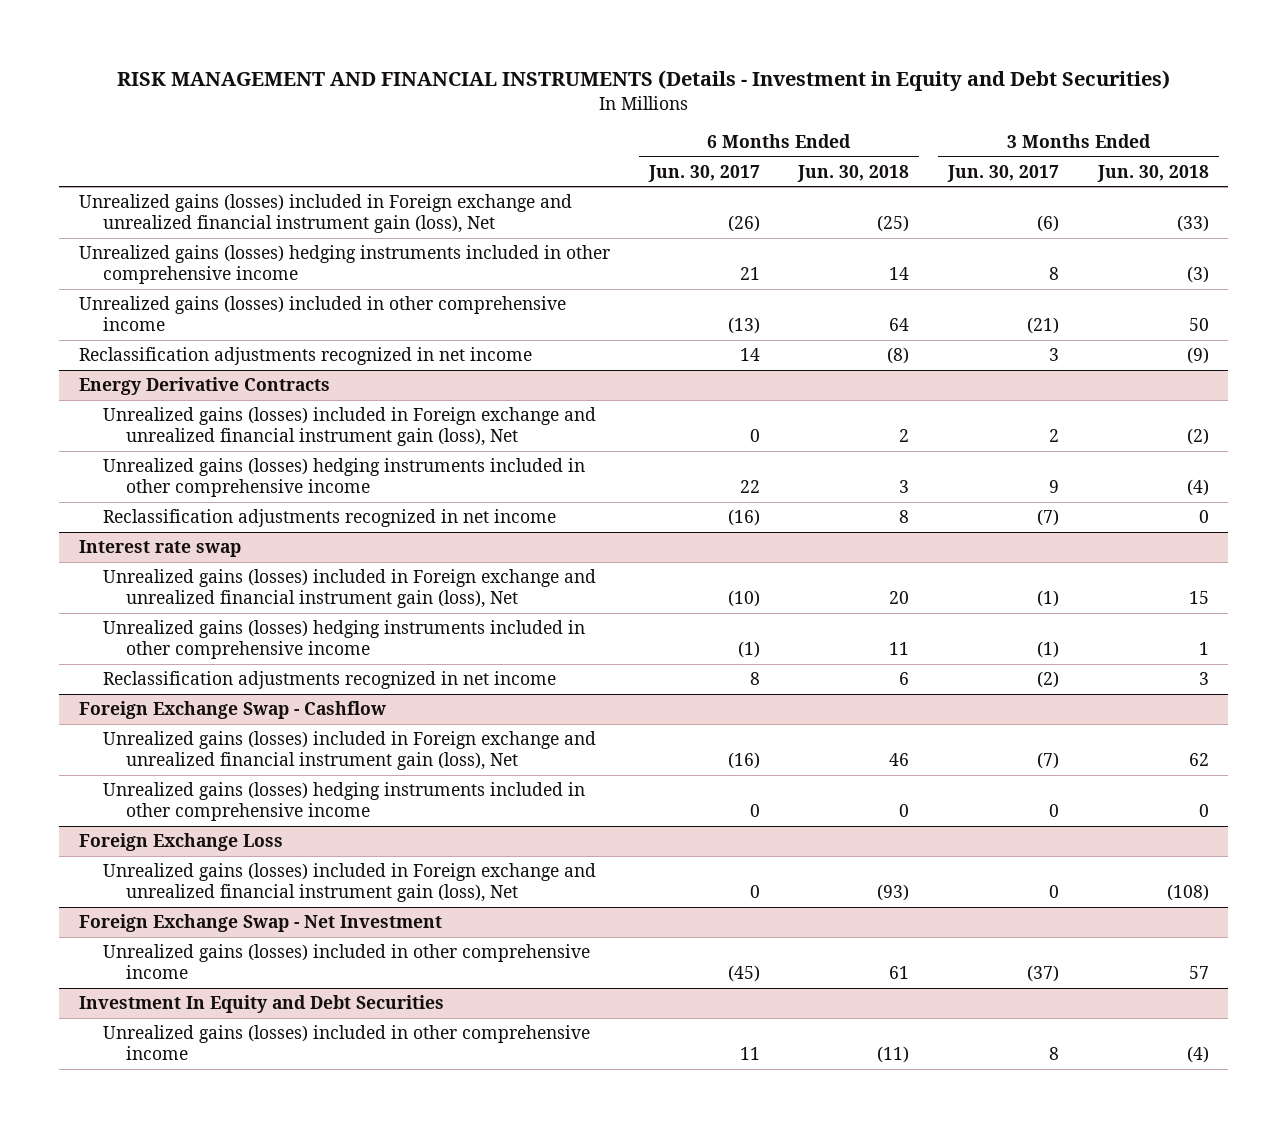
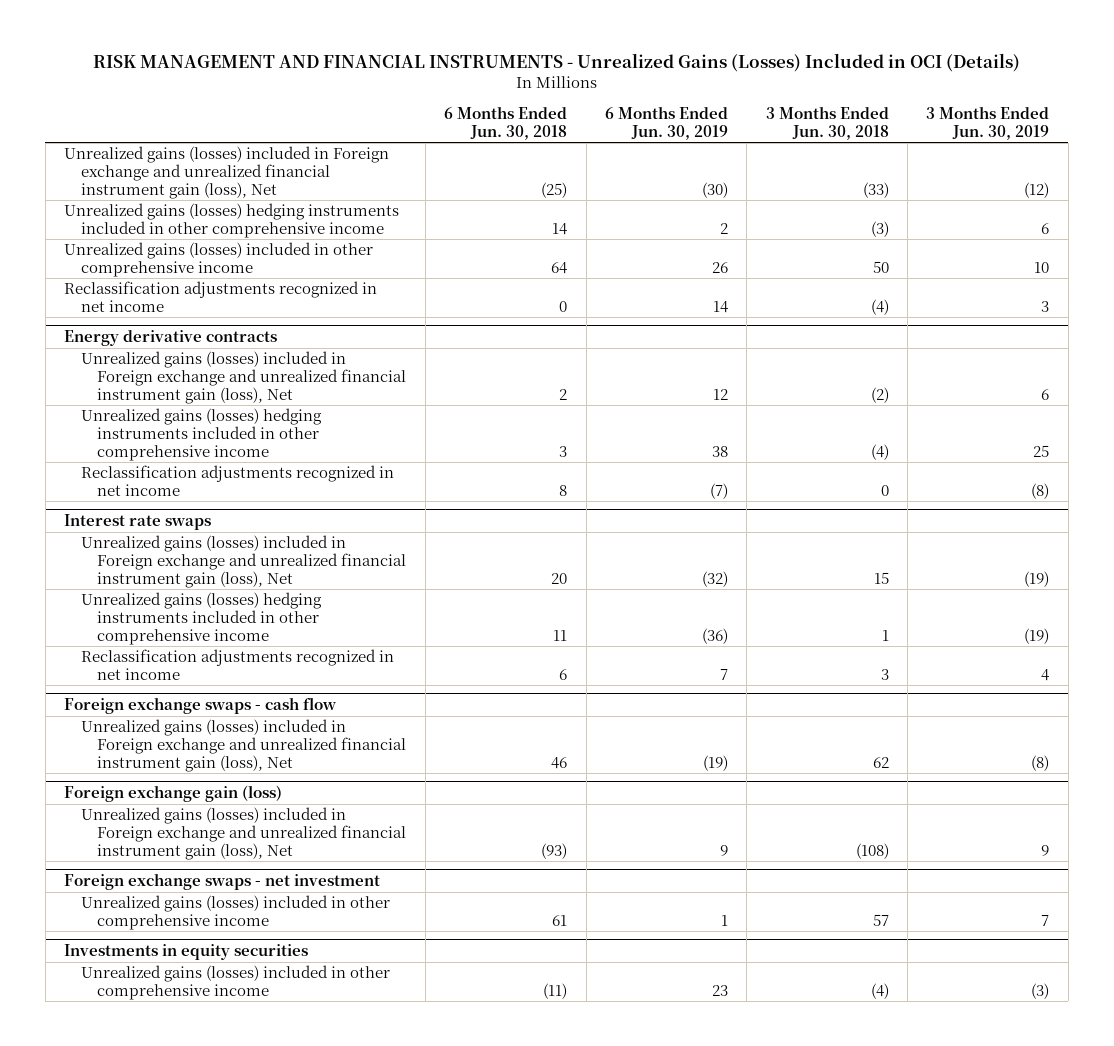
[116,70,1170,92] RISK MANAGEMENT AND FINANCIAL INSTRUMENTS (Details - Investment in Equity and Debt Securities) -> [92,53,1020,73] RISK MANAGEMENT AND FINANCIAL INSTRUMENTS - Unrealized Gains (Losses) Included in OCI (Details)
[647,164,760,182] Jun. 30, 2017 -> none
[947,164,1060,182] Jun. 30, 2017 -> none
none -> [604,106,728,140] 6 Months Ended Jun. 30, 2019
none -> [926,106,1050,140] 3 Months Ended Jun. 30, 2019
[887,347,910,365] (8) -> [559,300,568,312] 0
[1186,347,1209,365] (9) -> [870,298,889,315] (4)
[78,377,330,396] Energy Derivative Contracts -> [64,330,278,347] Energy derivative contracts
[78,540,241,558] Interest rate swap -> [64,514,212,531] Interest rate swaps
[78,701,386,720] Foreign Exchange Swap - Cashflow -> [64,697,338,715] Foreign exchange swaps - cash flow
[102,782,585,822] Unrealized gains (losses) hedging instruments included in other comprehensive income -> none
[78,833,283,852] Foreign Exchange Loss -> [64,785,283,803] Foreign exchange gain (loss)
[78,914,442,933] Foreign Exchange Swap - Net Investment -> [64,873,381,891] Foreign exchange swaps - net investment
[78,995,444,1014] Investment In Equity and Debt Securities -> [64,944,309,961] Investments in equity securities

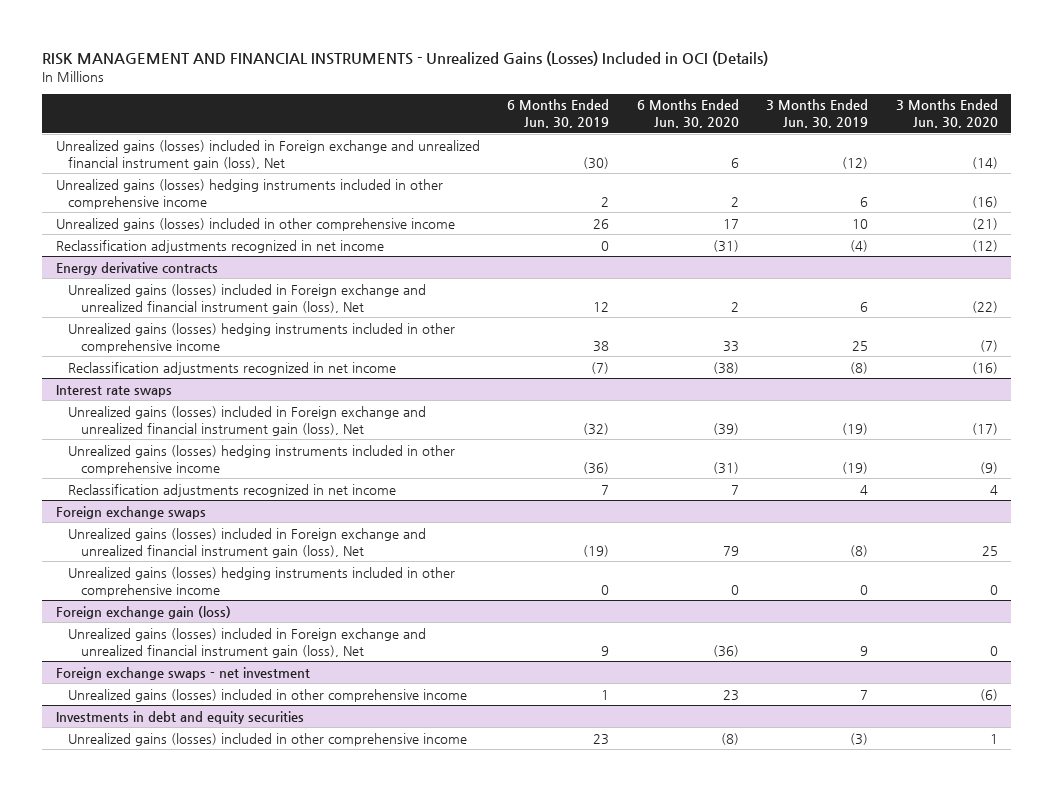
[444,106,568,140] 6 Months Ended Jun. 30, 2018 -> none
[765,106,889,140] 3 Months Ended Jun. 30, 2018 -> none
none -> [636,99,739,129] 6 Months Ended Jun. 30, 2020
none -> [895,99,998,129] 3 Months Ended Jun. 30, 2020
[712,300,728,313] 14 -> [601,240,610,251] 0
[1041,300,1050,312] 3 -> [850,239,869,252] (4)
[64,697,338,715] Foreign exchange swaps - cash flow -> [56,505,207,519] Foreign exchange swaps
none -> [68,566,456,597] Unrealized gains (losses) hedging instruments included in other comprehensive income
[64,944,309,961] Investments in equity securities -> [56,710,305,724] Investments in debt and equity securities

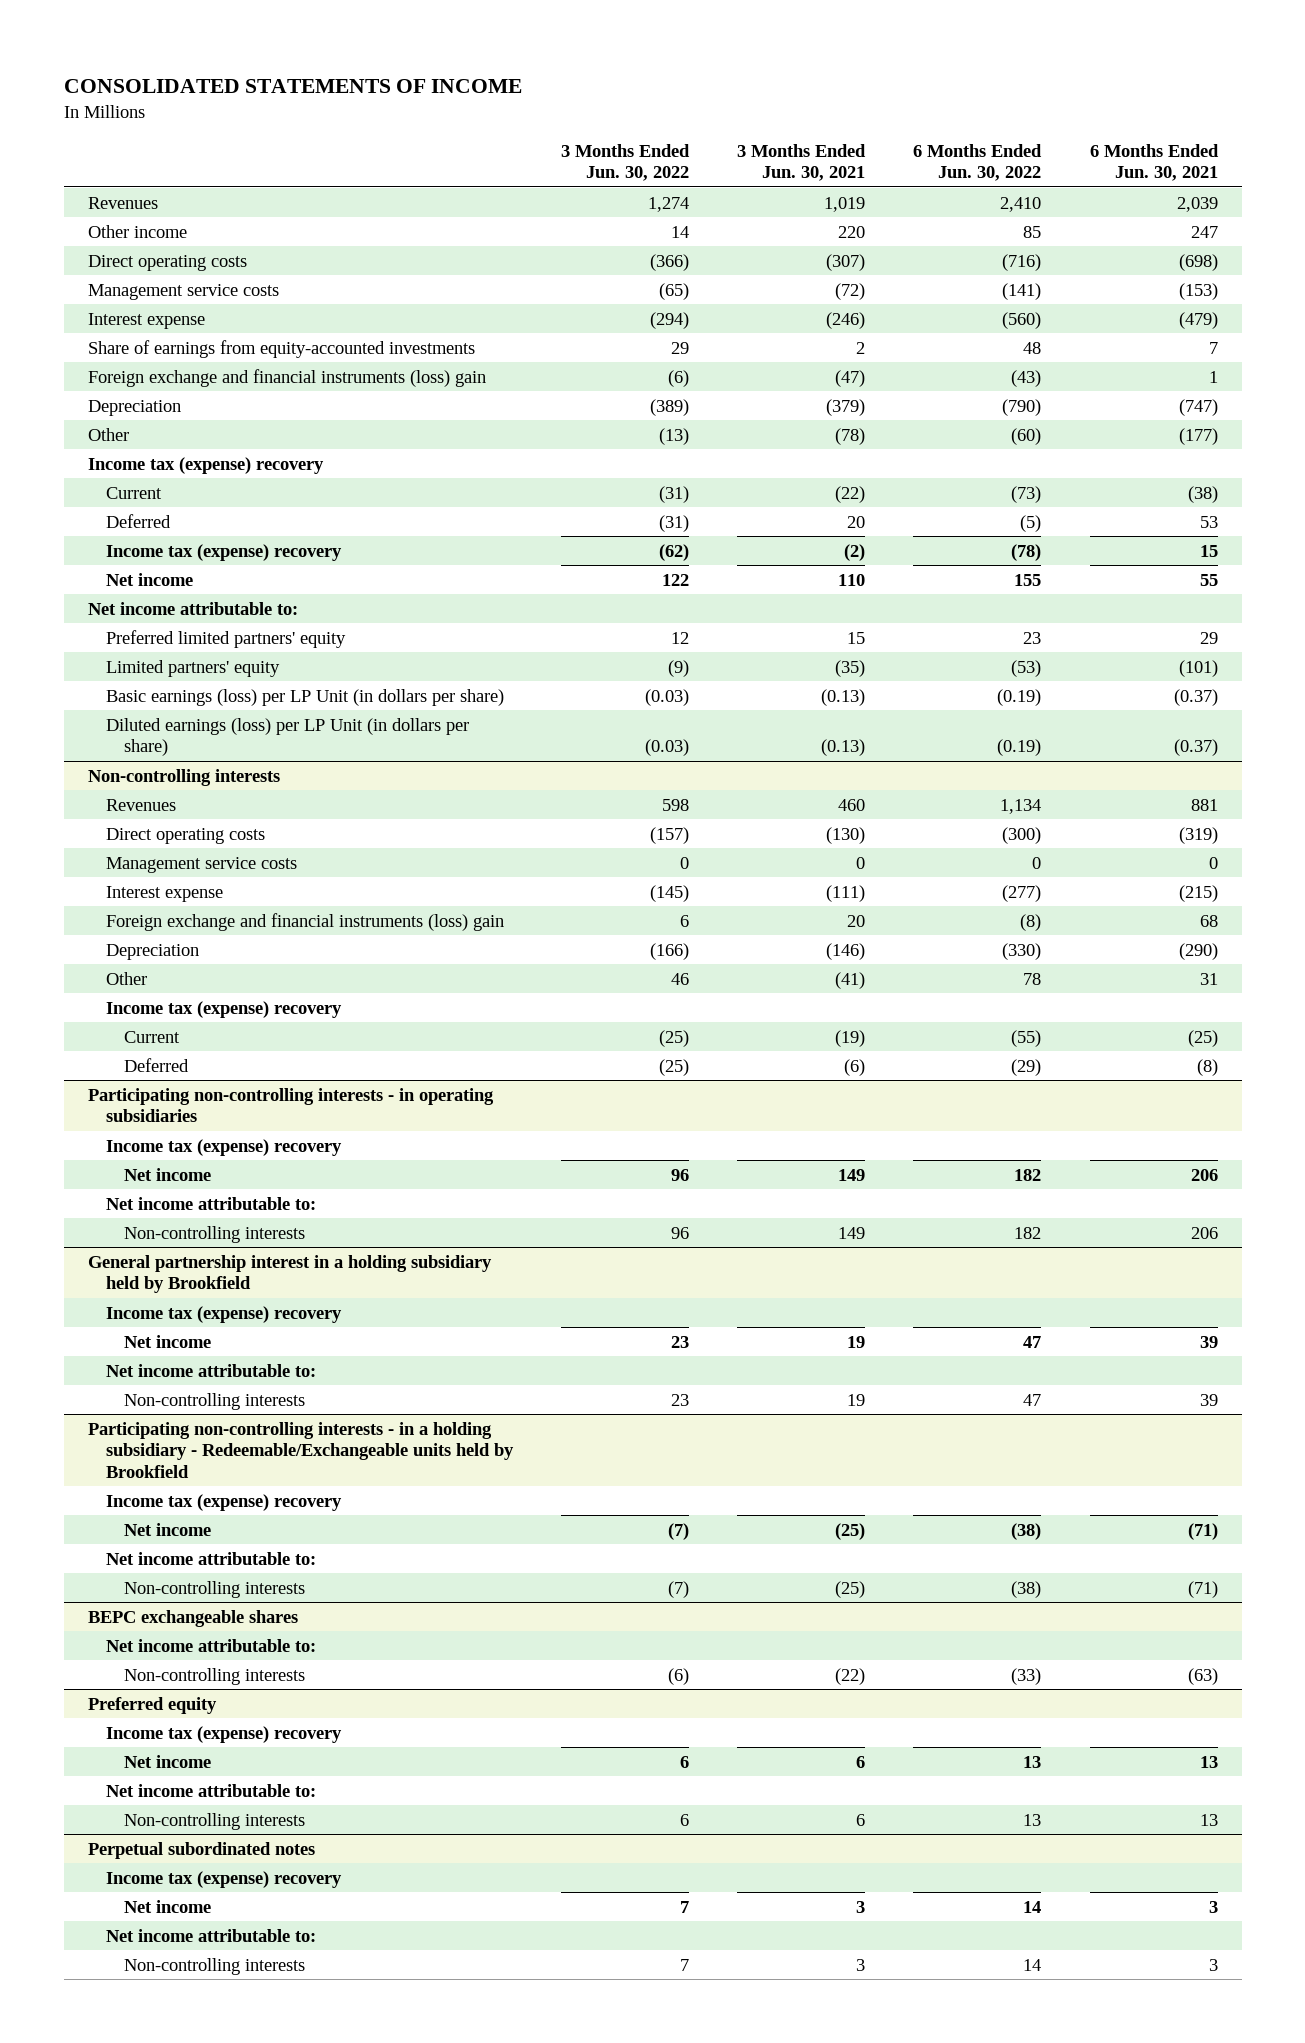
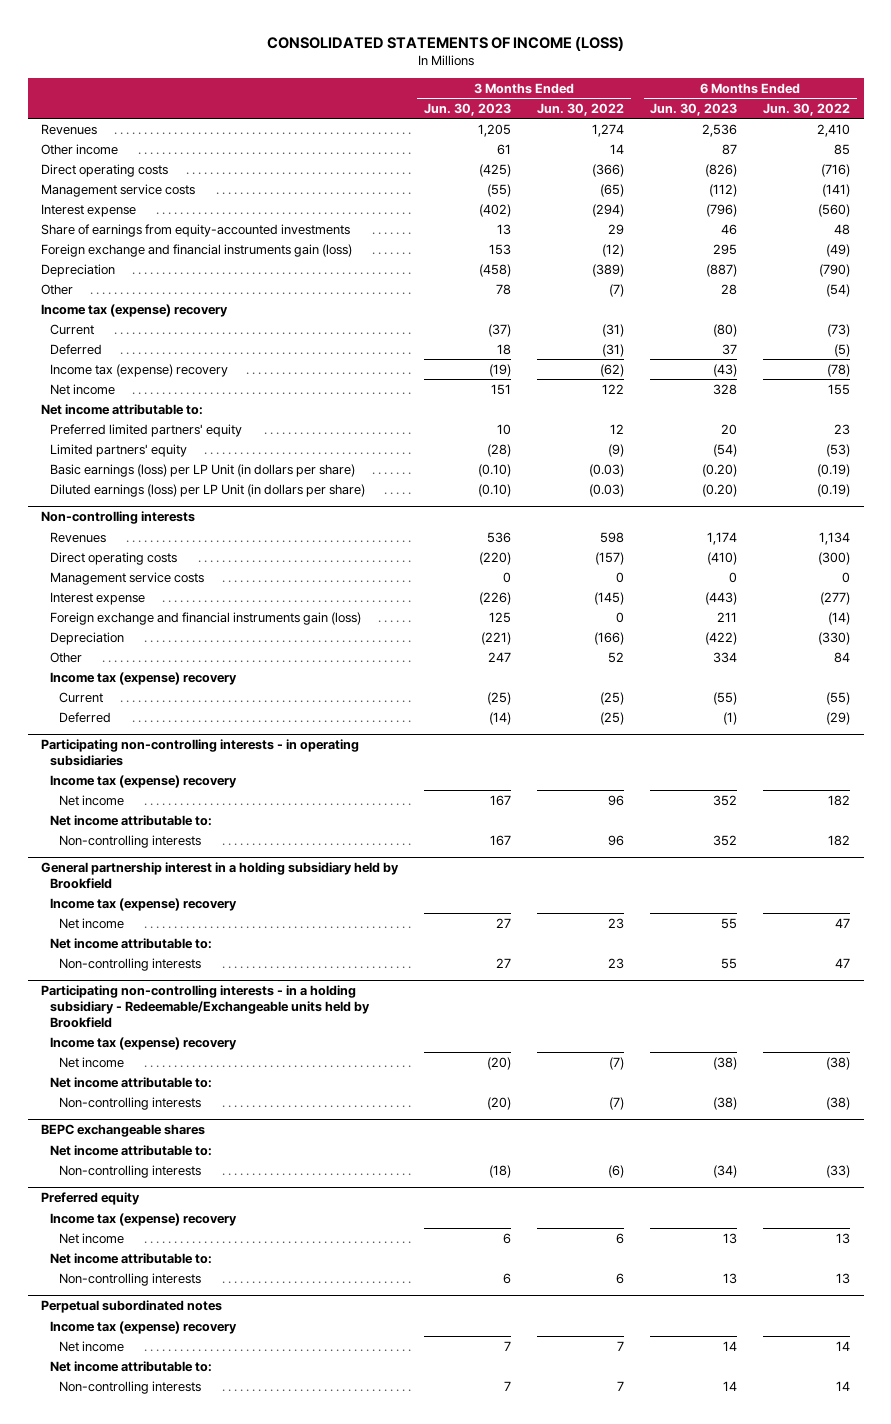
[63,78,522,93] CONSOLIDATED STATEMENTS OF INCOME -> [266,35,624,51] CONSOLIDATED STATEMENTS OF INCOME (LOSS)
[737,143,867,182] 3 Months Ended Jun. 30, 2021 -> none
[1089,143,1219,182] 6 Months Ended Jun. 30, 2021 -> none
none -> [423,102,511,116] Jun. 30, 2023
none -> [650,102,738,116] Jun. 30, 2023
[87,368,486,387] Foreign exchange and financial instruments (loss) gain -> [40,243,352,257] Foreign exchange and financial instruments gain (loss)
[668,369,690,387] (6) -> [602,243,625,257] (12)
[1011,369,1042,387] (43) -> [826,243,851,257] (49)
[659,427,690,445] (13) -> [609,283,625,297] (7)
[1011,427,1042,445] (60) -> [826,283,851,297] (54)
[105,912,504,931] Foreign exchange and financial instruments (loss) gain -> [49,611,361,625] Foreign exchange and financial instruments gain (loss)
[680,914,690,927] 6 -> [616,611,625,623] 0
[1020,913,1042,931] (8) -> [828,611,851,625] (14)
[671,972,690,985] 46 -> [608,651,625,663] 52
[1023,972,1042,985] 78 -> [834,651,851,663] 84

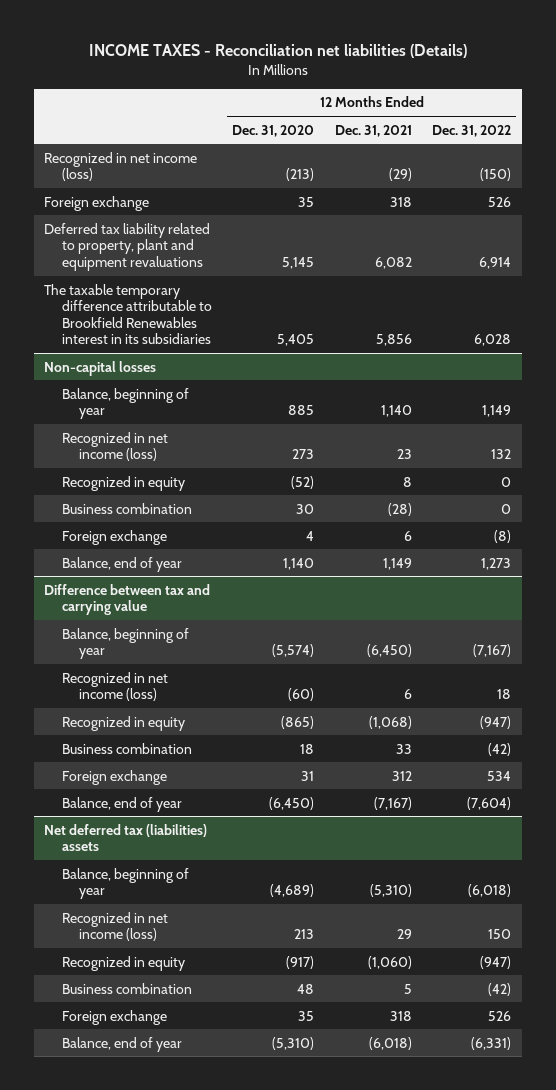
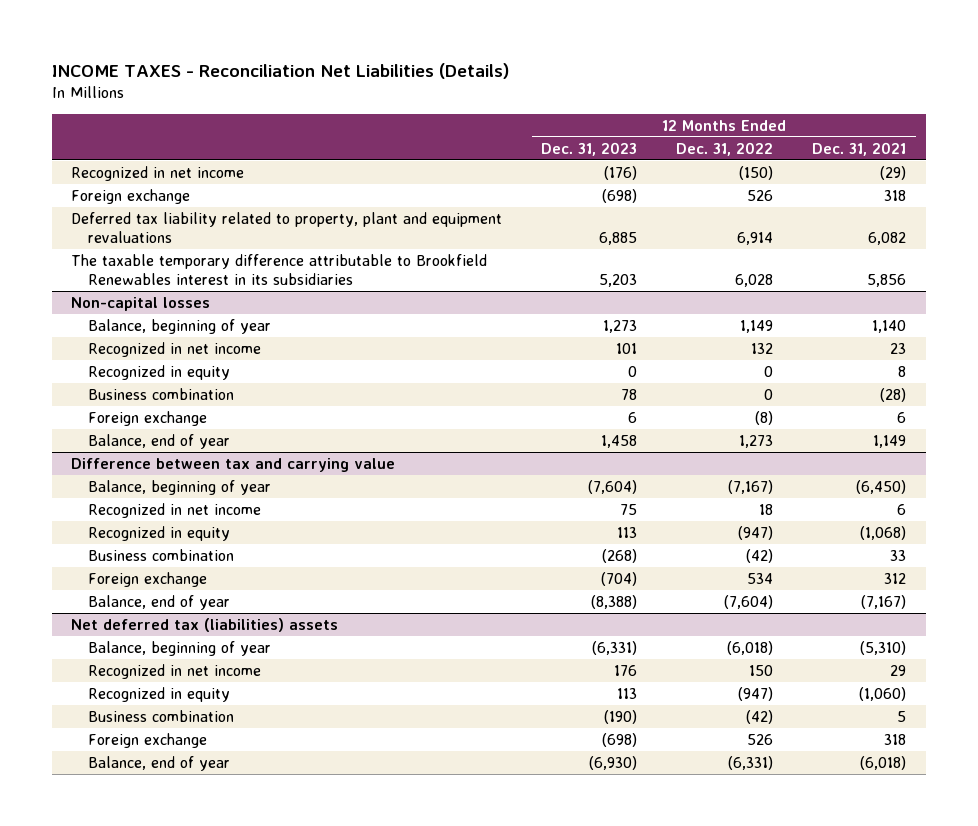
[88,43,467,58] INCOME TAXES - Reconciliation net liabilities (Details) -> [51,62,509,79] INCOME TAXES - Reconciliation Net Liabilities (Details)
[232,124,315,137] Dec. 31, 2020 -> none
none -> [541,141,638,156] Dec. 31, 2023
[44,151,198,182] Recognized in net income (loss) -> [71,165,245,181] Recognized in net income
[61,431,168,462] Recognized in net income (loss) -> [87,341,261,357] Recognized in net income
[61,671,168,702] Recognized in net income (loss) -> [87,502,261,518] Recognized in net income
[61,911,168,942] Recognized in net income (loss) -> [87,663,261,679] Recognized in net income

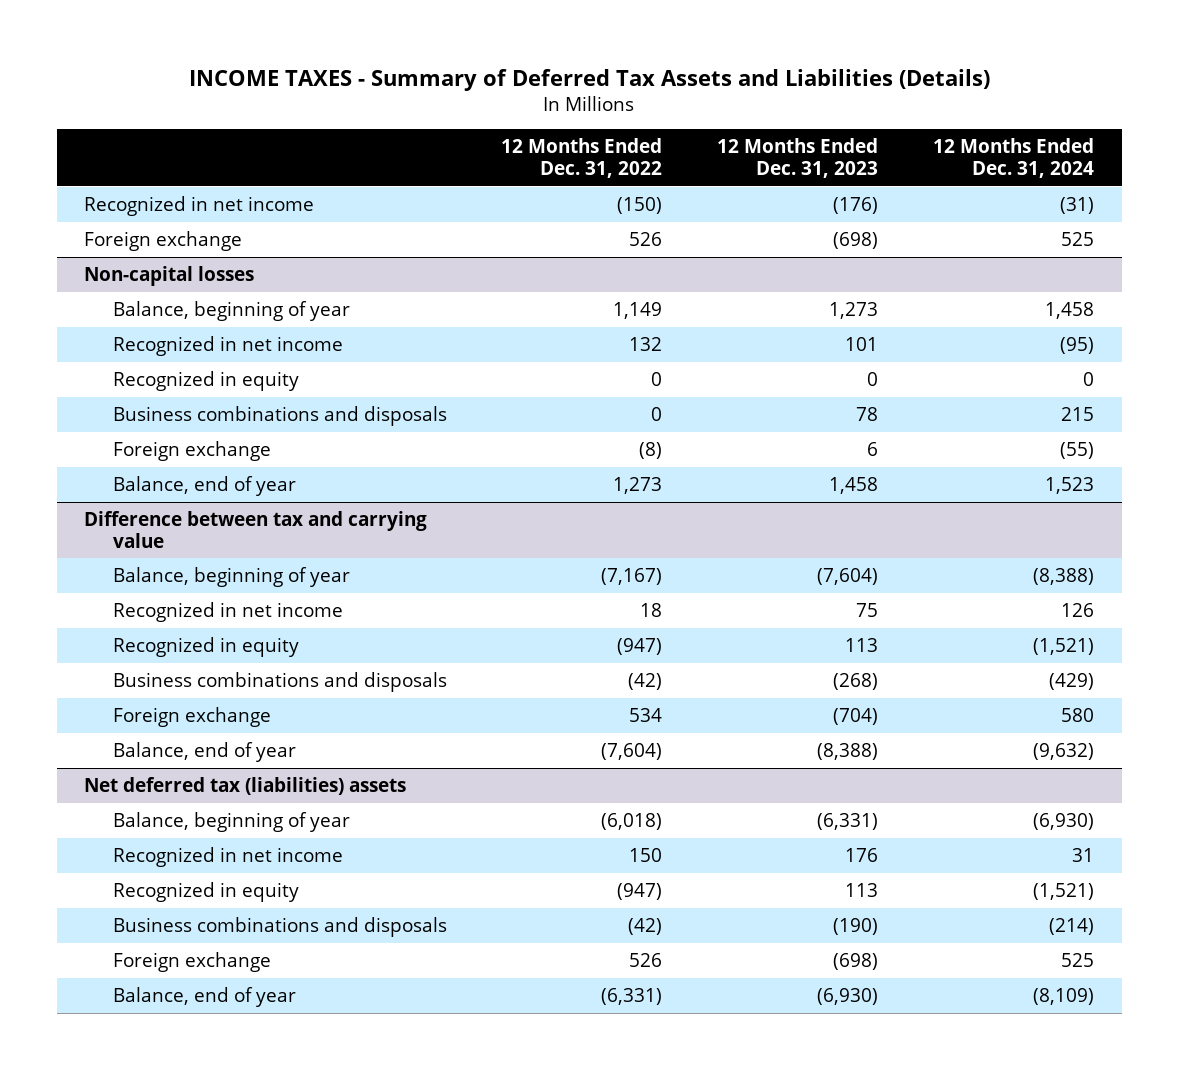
[51,62,509,79] INCOME TAXES - Reconciliation Net Liabilities (Details) -> [189,68,991,91] INCOME TAXES - Summary of Deferred Tax Assets and Liabilities (Details)
[812,141,907,156] Dec. 31, 2021 -> none
none -> [933,138,1095,178] 12 Months Ended Dec. 31, 2024
[71,211,503,243] Deferred tax liability related to property, plant and equipment revaluations -> none
[71,253,488,285] The taxable temporary difference attributable to Brookfield Renewables interest in its subsidiaries -> none
[87,387,234,400] Business combination -> [112,405,447,426] Business combinations and disposals
[87,548,234,561] Business combination -> [112,671,447,692] Business combinations and disposals
[87,709,234,722] Business combination -> [112,916,447,937] Business combinations and disposals

